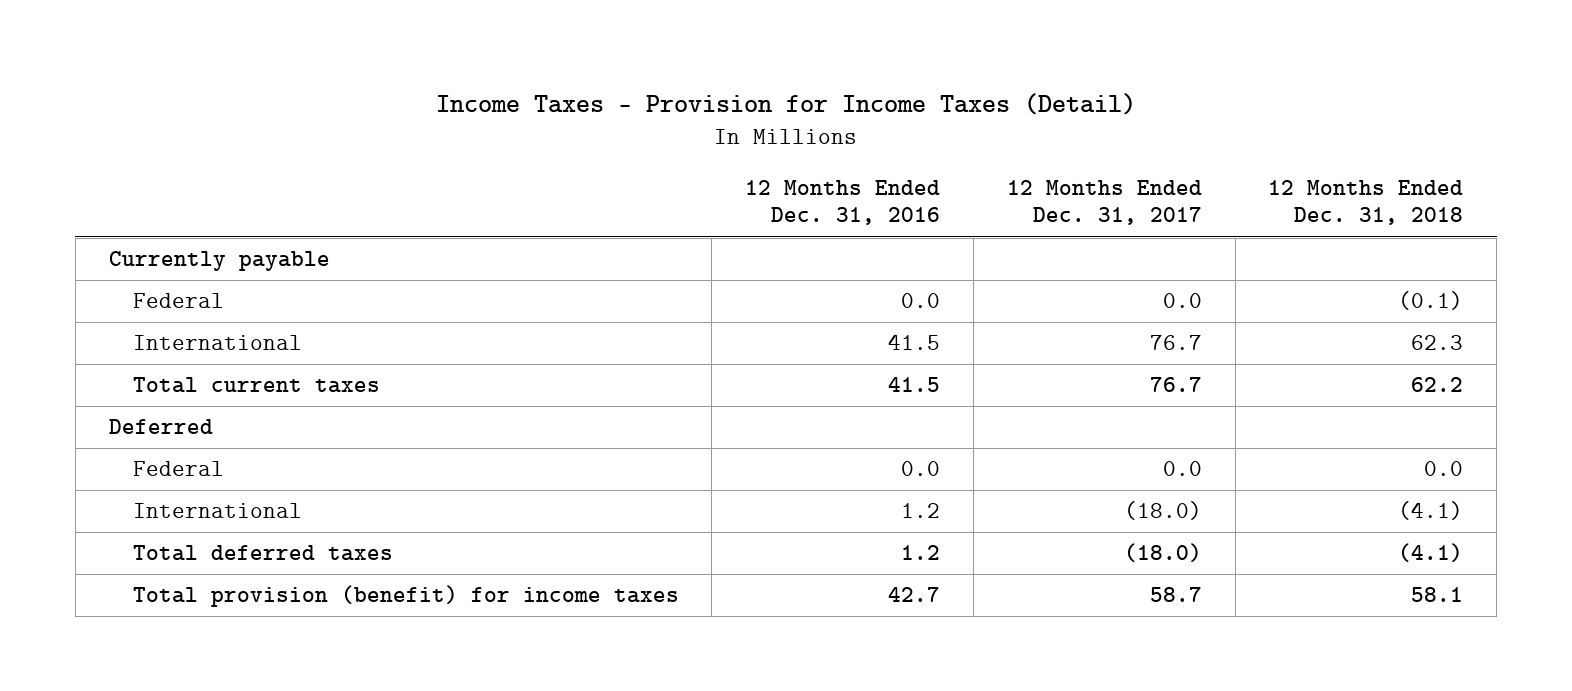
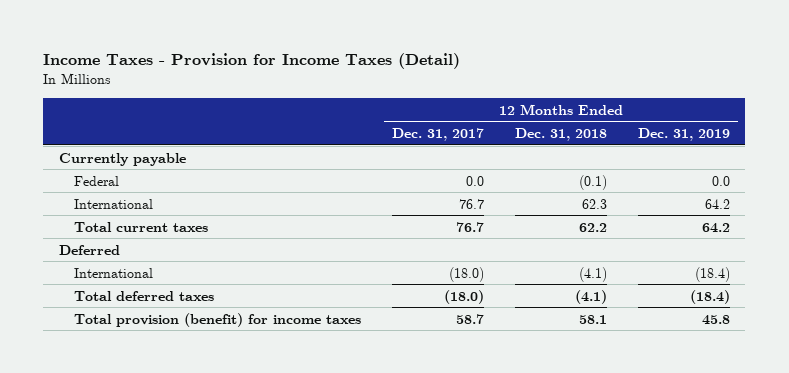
[745,180,941,226] 12 Months Ended Dec. 31, 2016 -> none
none -> [637,128,730,142] Dec. 31, 2019
[132,461,224,477] Federal -> none

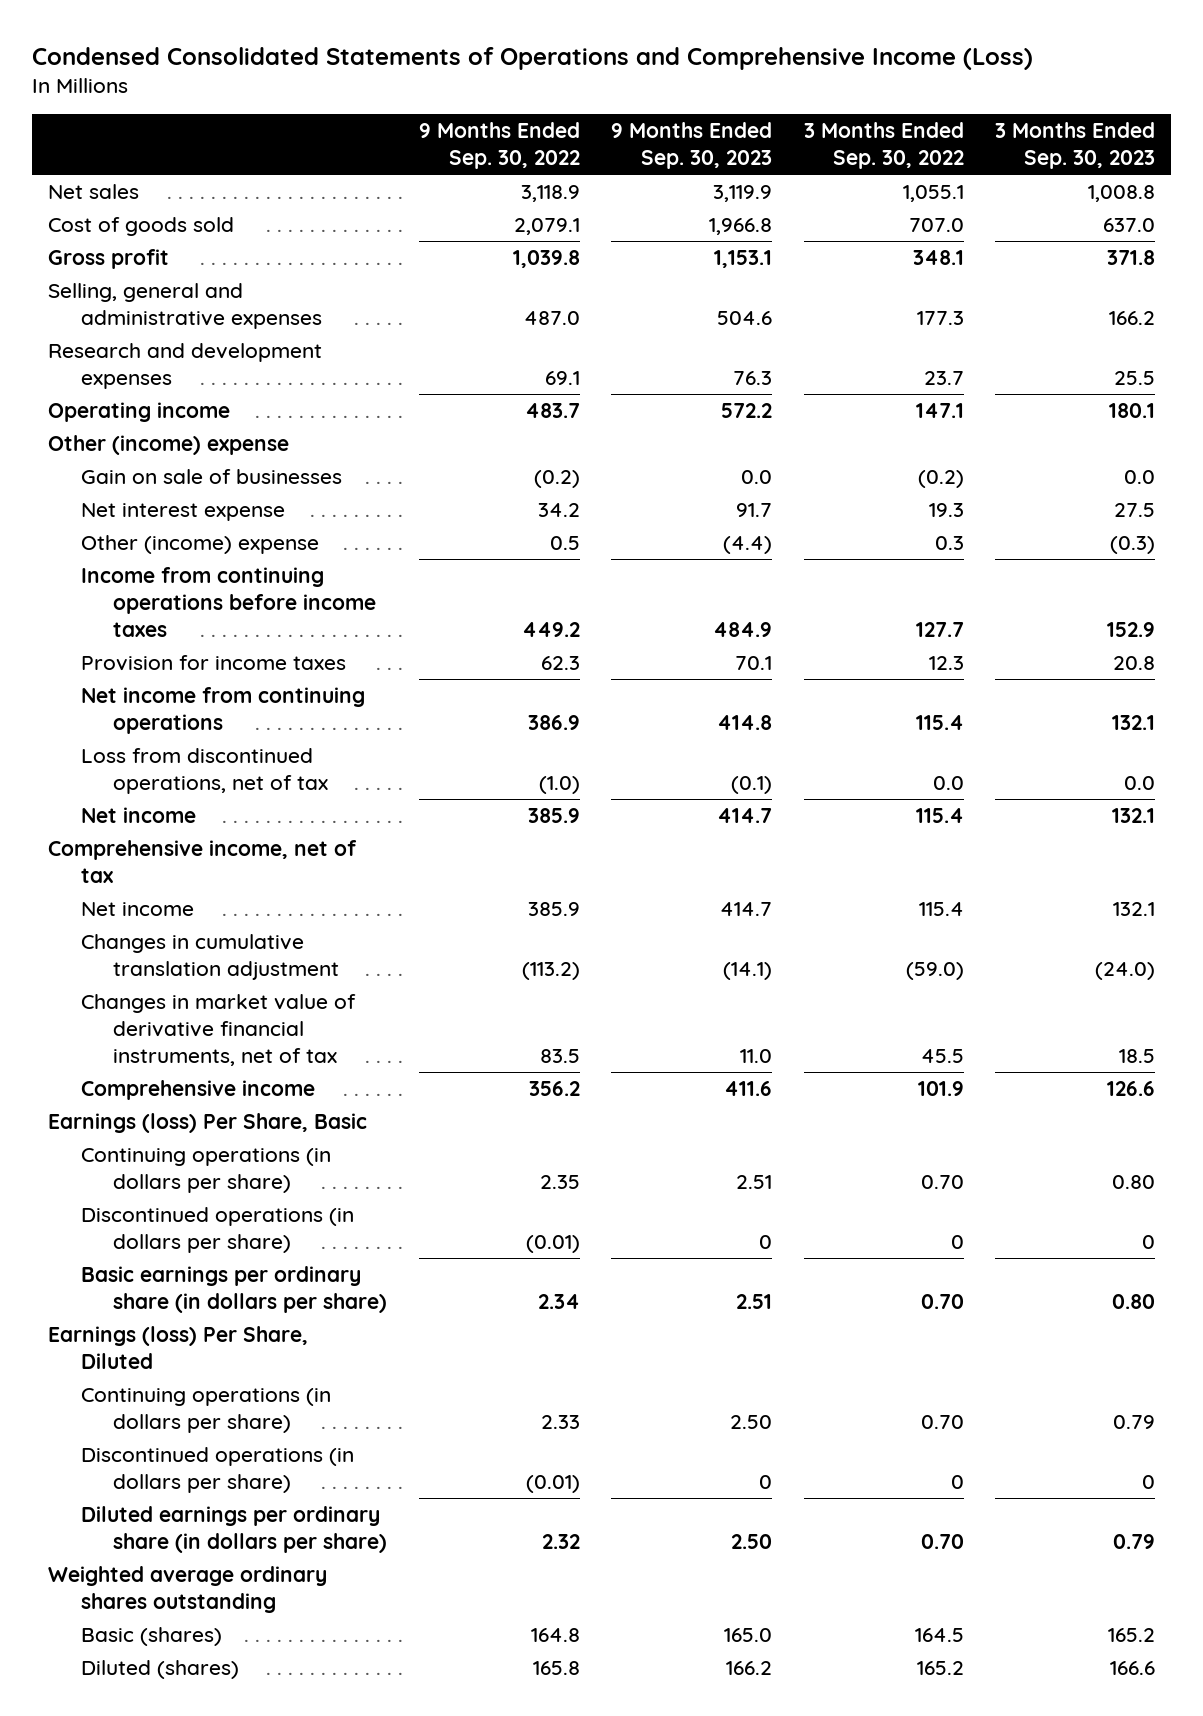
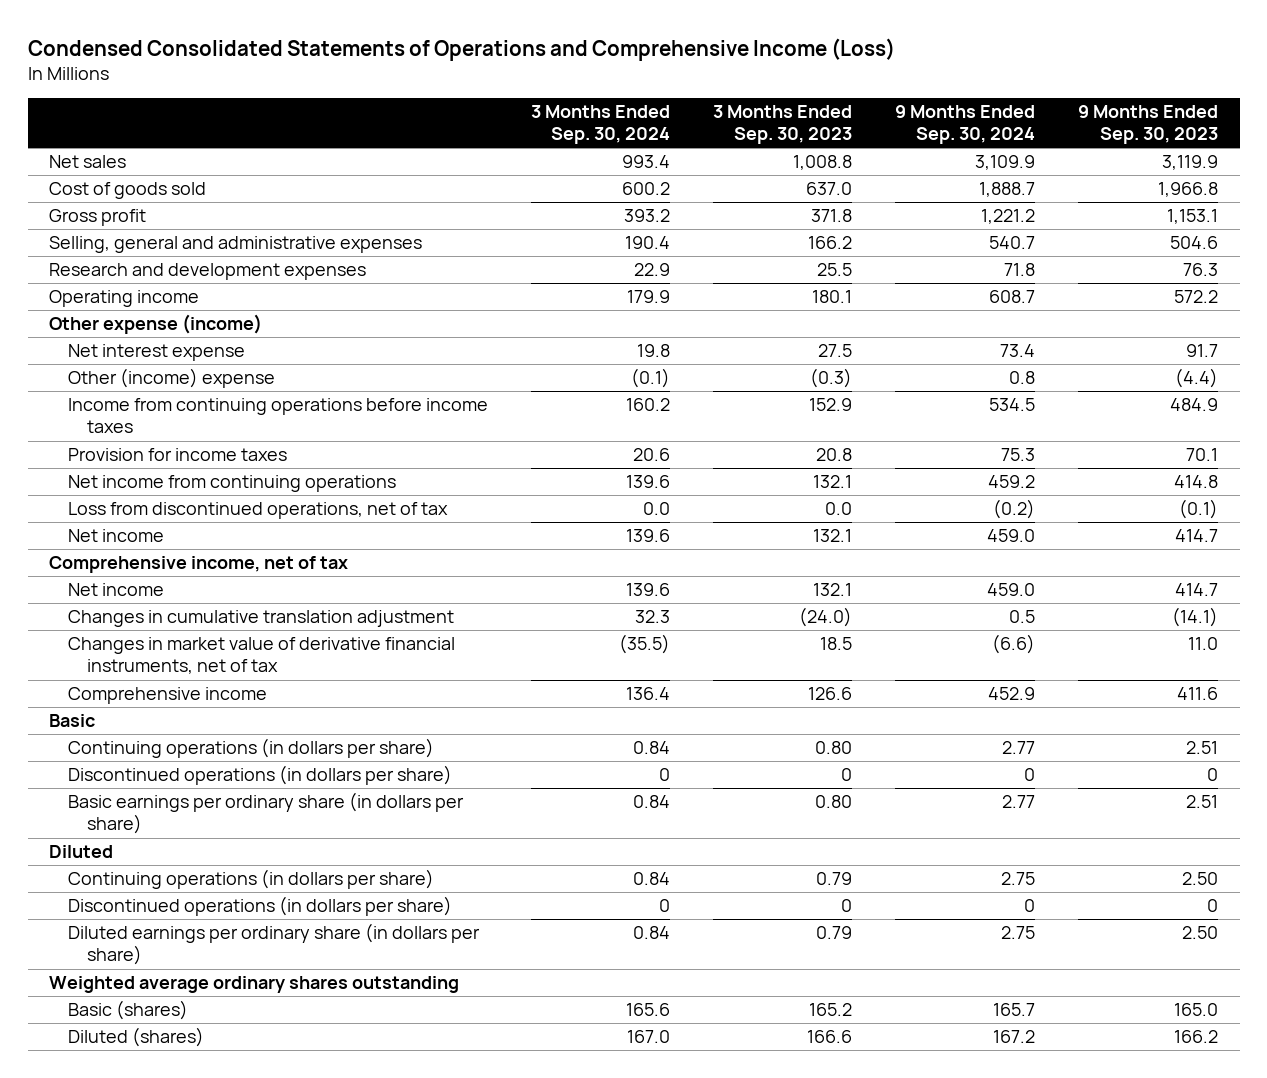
[418,122,580,170] 9 Months Ended Sep. 30, 2022 -> none
[803,122,964,170] 3 Months Ended Sep. 30, 2022 -> none
none -> [531,105,671,145] 3 Months Ended Sep. 30, 2024
none -> [895,105,1036,145] 9 Months Ended Sep. 30, 2024
[80,468,342,484] Gain on sale of businesses -> none
[48,434,290,455] Other (income) expense -> [49,314,263,335] Other expense (income)
[48,1112,368,1133] Earnings (loss) Per Share, Basic -> [49,714,96,728] Basic
[48,1325,309,1369] Earnings (loss) Per Share, Diluted -> [49,845,114,859] Diluted

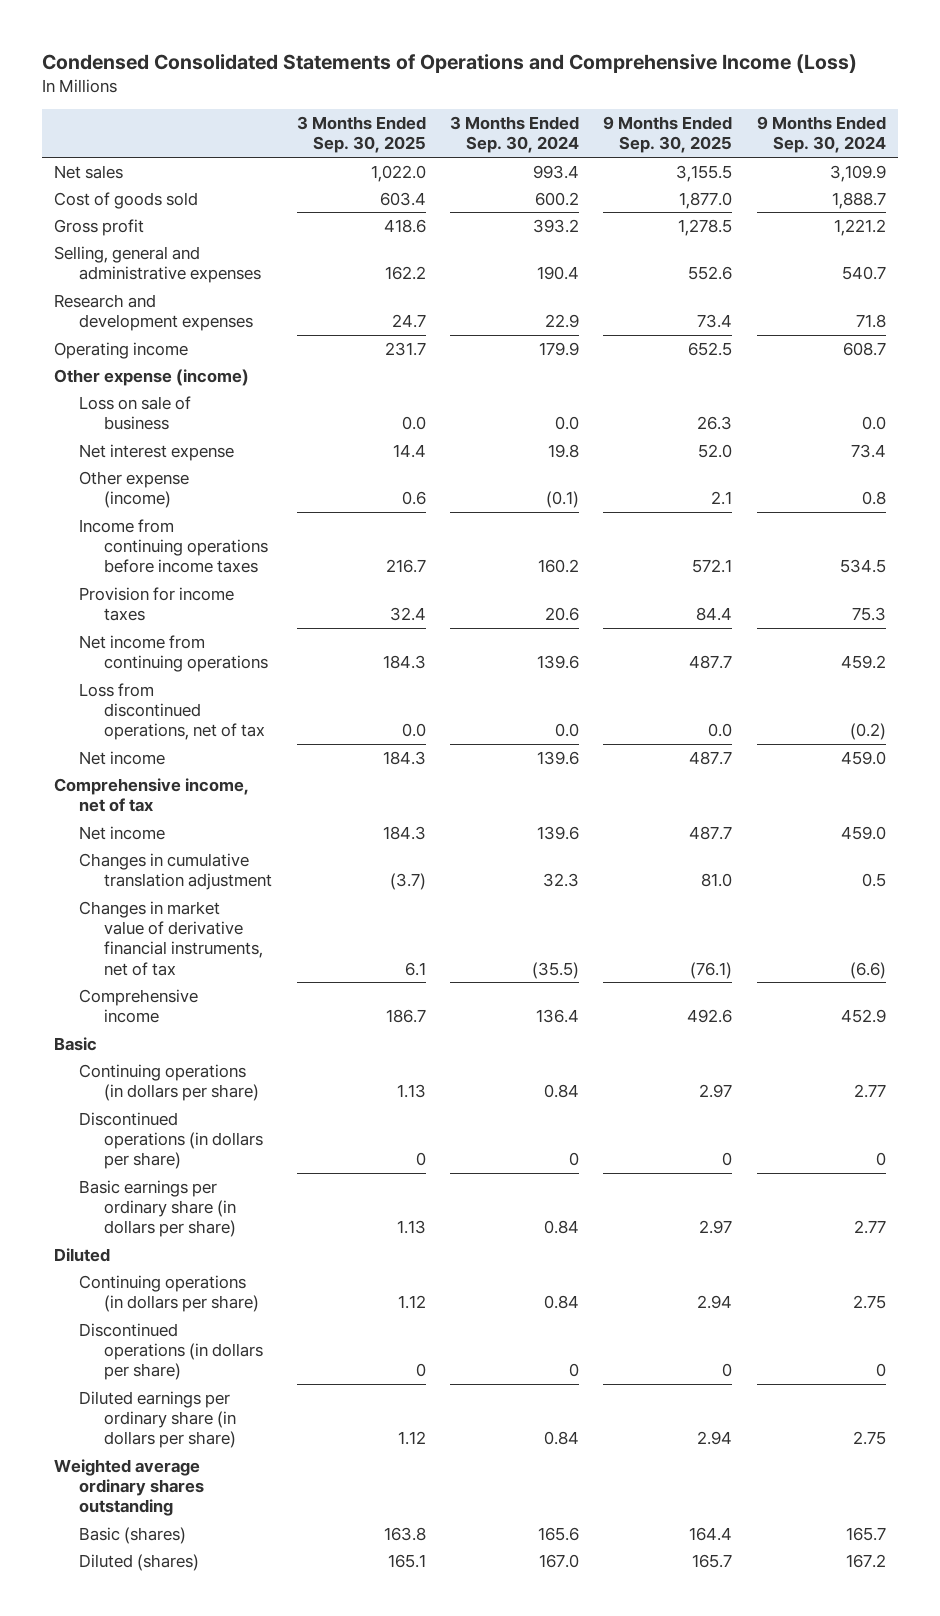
[713,105,853,145] 3 Months Ended Sep. 30, 2023 -> none
[1078,105,1219,145] 9 Months Ended Sep. 30, 2023 -> none
none -> [296,116,426,154] 3 Months Ended Sep. 30, 2025
none -> [603,116,733,154] 9 Months Ended Sep. 30, 2025
none -> [79,395,192,431] Loss on sale of business
[68,368,276,389] Other (income) expense -> [79,470,190,509] Other expense (income)

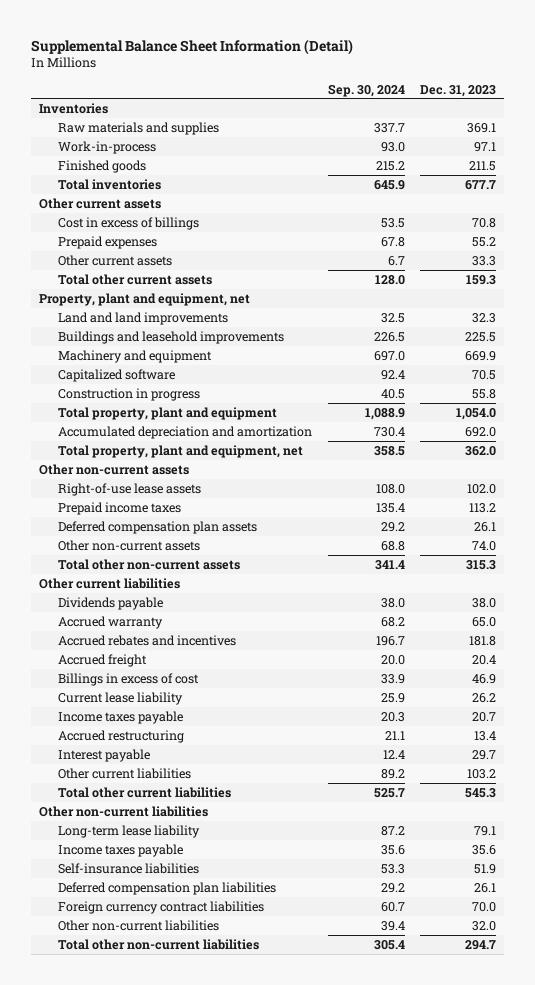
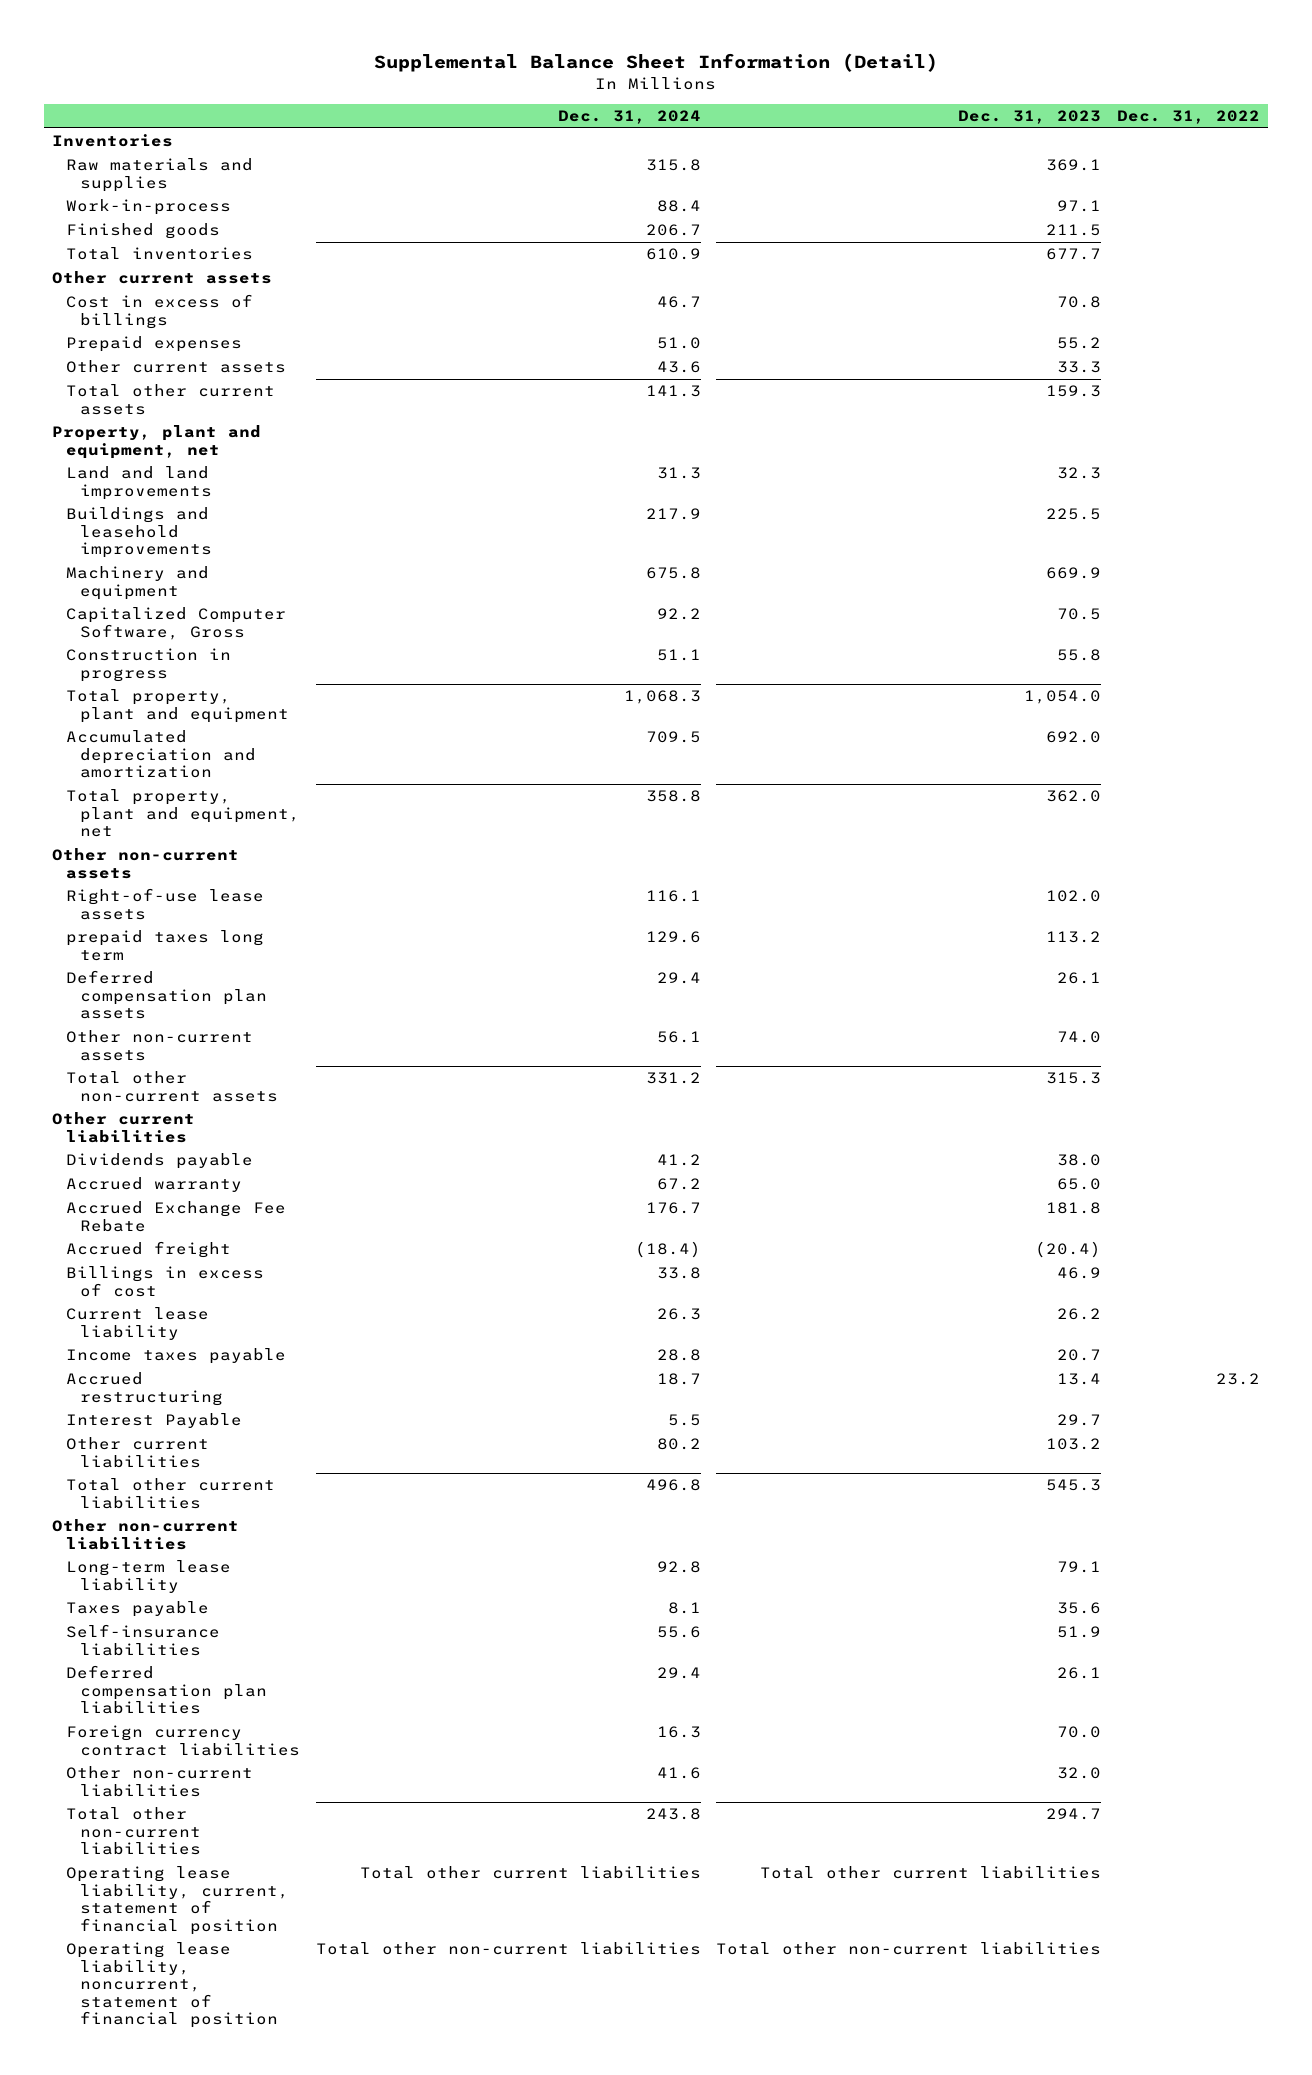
[327,83,405,97] Sep. 30, 2024 -> none
none -> [557,109,701,124] Dec. 31, 2024
none -> [1117,109,1261,124] Dec. 31, 2022
[58,368,176,382] Capitalized software -> [66,607,287,640] Capitalized Computer Software, Gross
[58,501,182,515] Prepaid income taxes -> [66,930,265,961] prepaid taxes long term
[58,634,237,646] Accrued rebates and incentives -> [66,1201,287,1232] Accrued Exchange Fee Rebate
[472,654,497,665] 20.4 -> [1035,1241,1102,1259] (20.4)
[58,748,151,762] Interest payable -> [66,1413,243,1429] Interest Payable
[58,843,184,857] Income taxes payable -> [66,1601,210,1618] Taxes payable
none -> [66,1866,290,1935] Operating lease liability, current, statement of financial position
none -> [66,1942,279,2029] Operating lease liability, noncurrent, statement of financial position

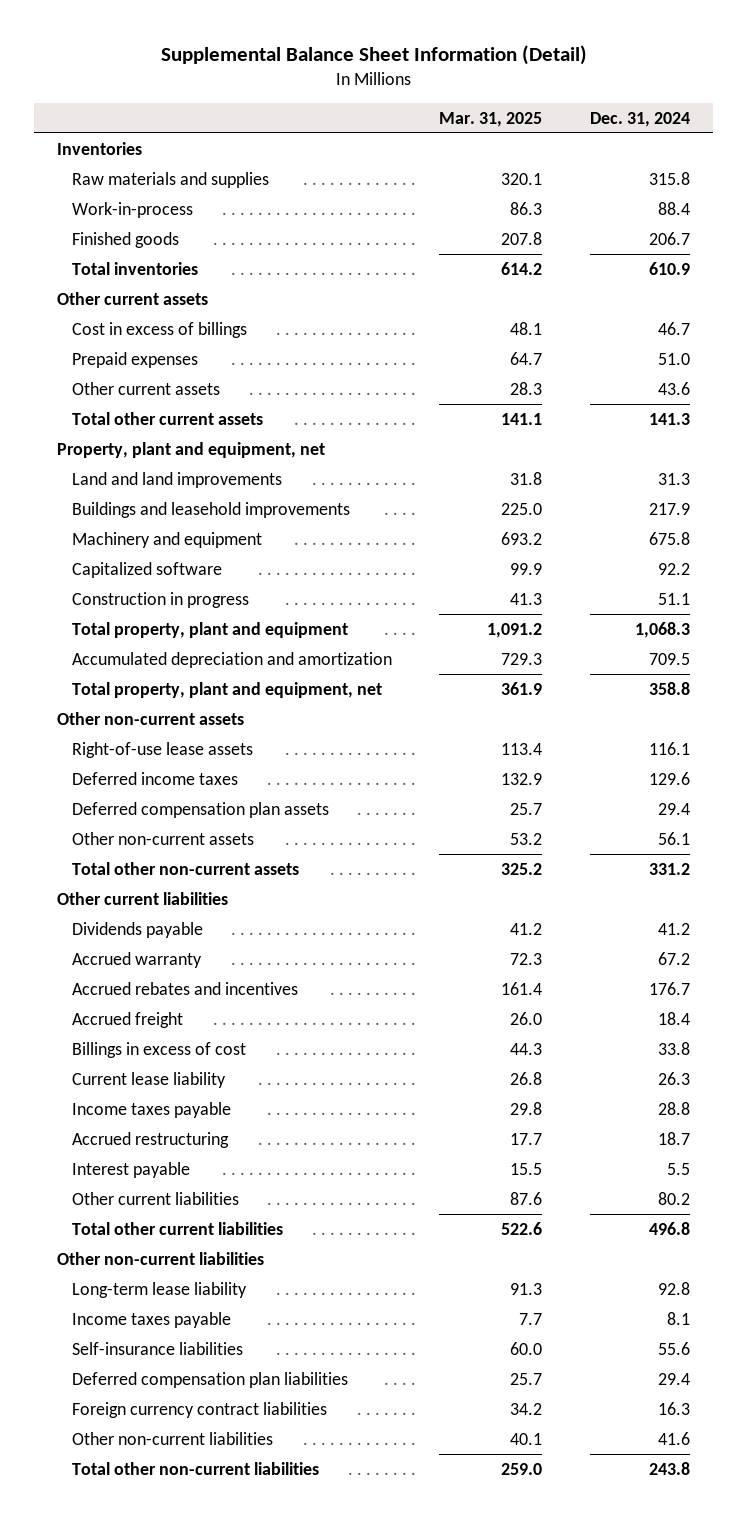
[958,109,1102,124] Dec. 31, 2023 -> none
[1117,109,1261,124] Dec. 31, 2022 -> none
none -> [439,111,543,127] Mar. 31, 2025
[66,607,287,640] Capitalized Computer Software, Gross -> [71,561,222,578] Capitalized software
[66,930,265,961] prepaid taxes long term -> [71,771,238,785] Deferred income taxes
[66,1201,287,1232] Accrued Exchange Fee Rebate -> [71,981,298,995] Accrued rebates and incentives
[634,1241,701,1259] (18.4) -> [657,1011,690,1025] 18.4
[66,1413,243,1429] Interest Payable -> [71,1161,190,1178] Interest payable
[66,1601,210,1618] Taxes payable -> [71,1311,231,1328] Income taxes payable
[66,1866,290,1935] Operating lease liability, current, statement of financial position -> none
[66,1942,279,2029] Operating lease liability, noncurrent, statement of financial position -> none

